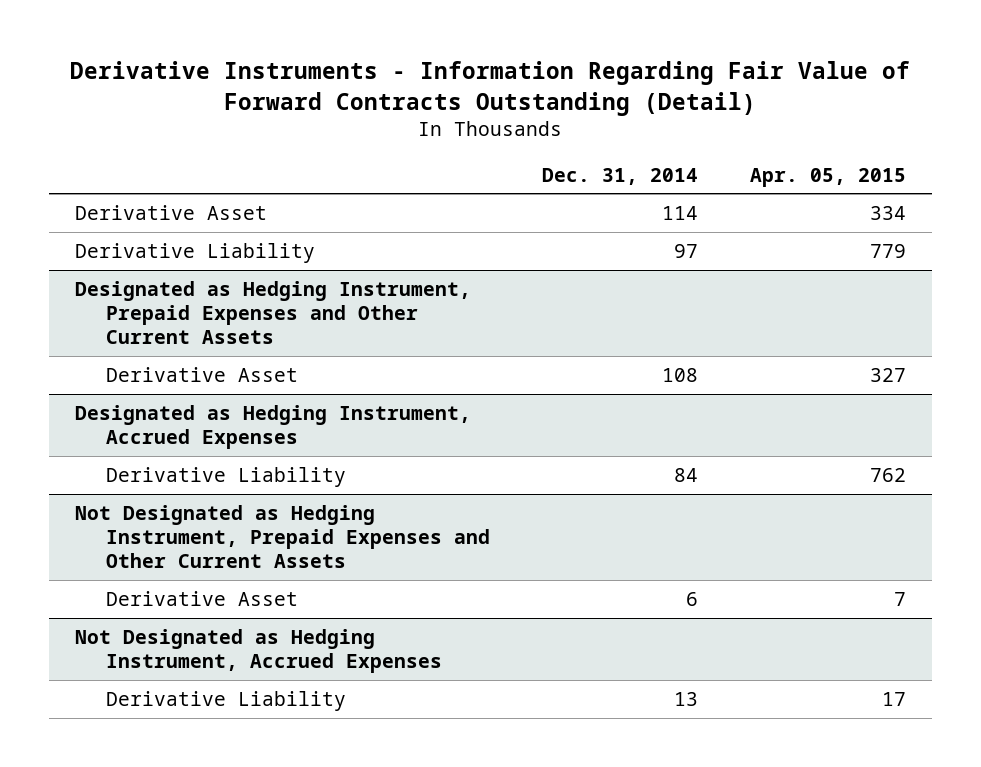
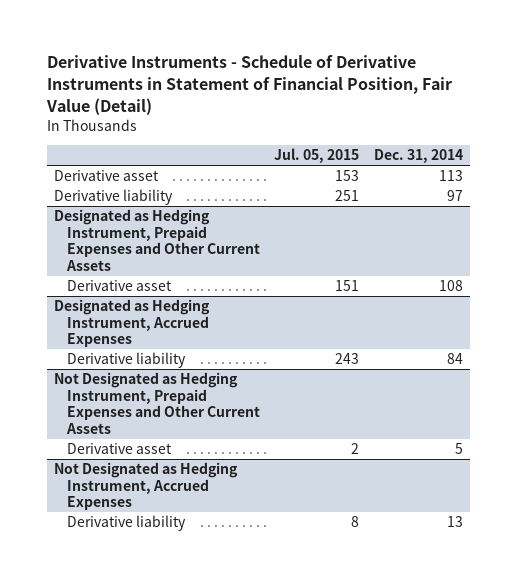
[70,61,911,116] Derivative Instruments - Information Regarding Fair Value of Forward Contracts Outstanding (Detail) -> [45,55,452,116] Derivative Instruments - Schedule of Derivative Instruments in Statement of Financial Position, Fair Value (Detail)
[749,167,906,187] Apr. 05, 2015 -> none
none -> [274,148,360,164] Jul. 05, 2015
[75,204,268,220] Derivative Asset -> [53,170,159,182] Derivative asset
[661,205,698,220] 114 -> [438,170,463,182] 113
[75,242,316,263] Derivative Liability -> [53,189,173,206] Derivative liability
[105,366,298,382] Derivative Asset -> [66,280,172,292] Derivative asset
[105,466,346,487] Derivative Liability -> [66,352,186,369] Derivative liability
[105,590,298,606] Derivative Asset -> [66,443,172,455] Derivative asset
[685,591,698,606] 6 -> [454,443,463,455] 5
[105,690,346,711] Derivative Liability -> [66,515,186,532] Derivative liability

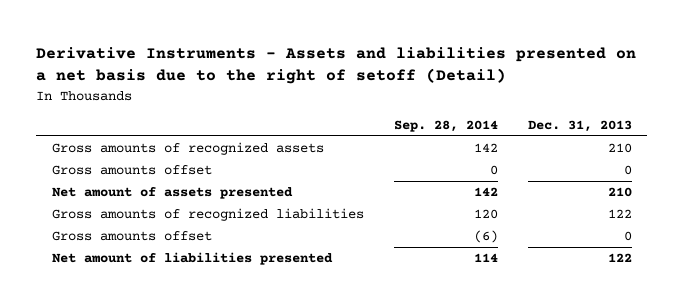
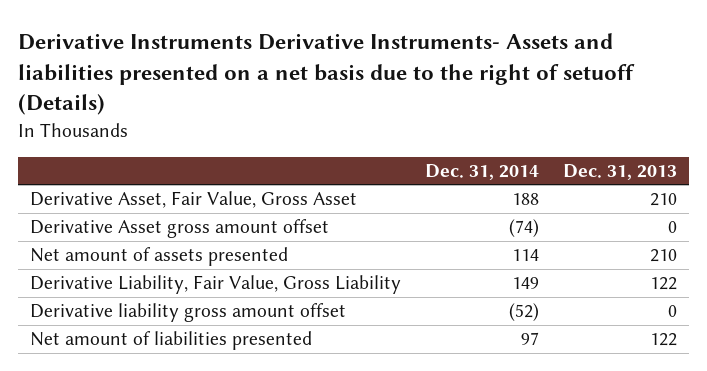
[36,47,637,85] Derivative Instruments - Assets and liabilities presented on a net basis due to the right of setoff (Detail) -> [18,32,636,116] Derivative Instruments Derivative Instruments- Assets and liabilities presented on a net basis due to the right of setuoff (Details)
[393,119,498,132] Sep. 28, 2014 -> none
none -> [425,163,540,180] Dec. 31, 2014
[51,142,324,156] Gross amounts of recognized assets -> [30,191,358,209] Derivative Asset, Fair Value, Gross Asset
[51,165,212,176] Gross amounts offset -> [30,219,330,239] Derivative Asset gross amount offset
[51,208,364,222] Gross amounts of recognized liabilities -> [30,275,402,295] Derivative Liability, Fair Value, Gross Liability
[51,231,212,242] Gross amounts offset -> [30,303,347,323] Derivative liability gross amount offset

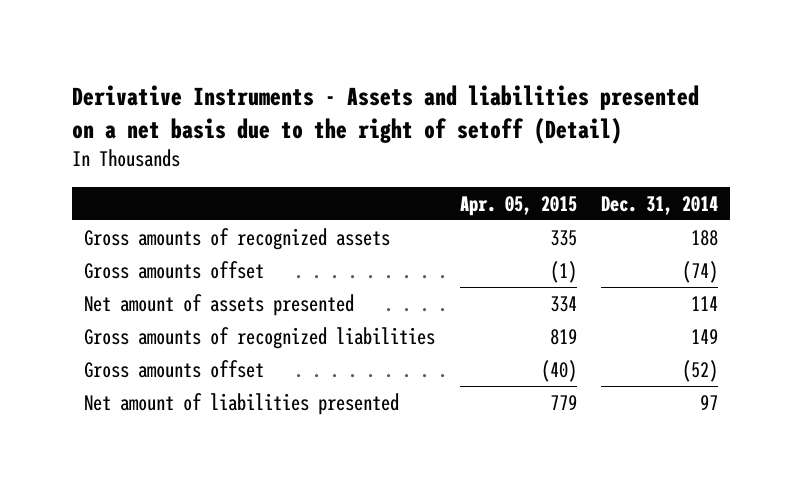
[18,32,636,116] Derivative Instruments Derivative Instruments- Assets and liabilities presented on a net basis due to the right of setuoff (Details) -> [72,84,700,144] Derivative Instruments - Assets and liabilities presented on a net basis due to the right of setoff (Detail)
[563,163,678,180] Dec. 31, 2013 -> none
none -> [459,195,577,216] Apr. 05, 2015
[30,191,358,209] Derivative Asset, Fair Value, Gross Asset -> [84,227,391,250] Gross amounts of recognized assets
[30,219,330,239] Derivative Asset gross amount offset -> [84,260,265,279] Gross amounts offset
[30,275,402,295] Derivative Liability, Fair Value, Gross Liability -> [84,326,436,349] Gross amounts of recognized liabilities
[30,303,347,323] Derivative liability gross amount offset -> [84,359,265,378] Gross amounts offset

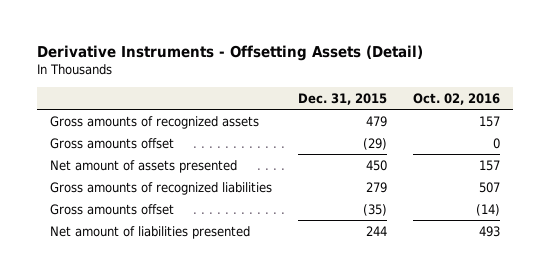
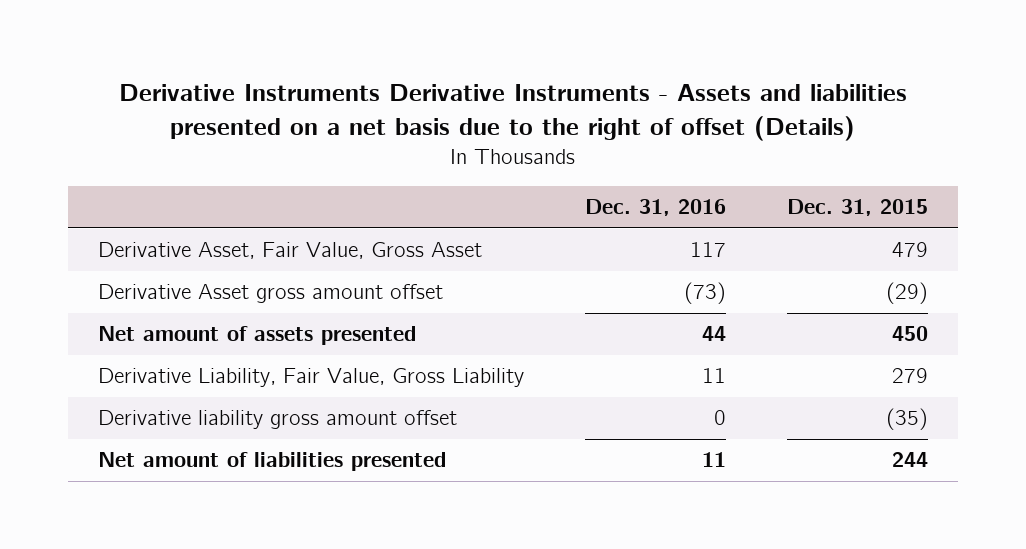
[37,45,424,62] Derivative Instruments - Offsetting Assets (Detail) -> [119,84,908,141] Derivative Instruments Derivative Instruments - Assets and liabilities presented on a net basis due to the right of offset (Details)
[412,93,500,106] Oct. 02, 2016 -> none
none -> [585,199,727,217] Dec. 31, 2016
[50,115,260,129] Gross amounts of recognized assets -> [98,242,483,260] Derivative Asset, Fair Value, Gross Asset
[50,137,175,149] Gross amounts offset -> [98,284,444,304] Derivative Asset gross amount offset
[50,181,273,195] Gross amounts of recognized liabilities -> [98,368,525,388] Derivative Liability, Fair Value, Gross Liability
[50,203,175,215] Gross amounts offset -> [98,410,458,430] Derivative liability gross amount offset

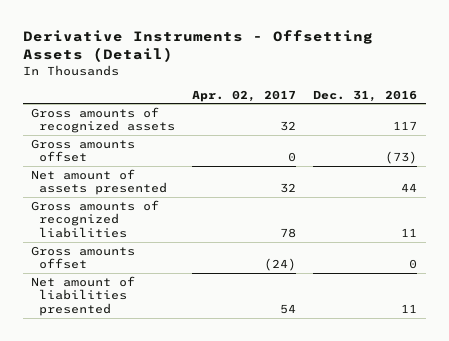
[119,84,908,141] Derivative Instruments Derivative Instruments - Assets and liabilities presented on a net basis due to the right of offset (Details) -> [22,29,373,62] Derivative Instruments - Offsetting Assets (Detail)
[786,199,928,217] Dec. 31, 2015 -> none
none -> [192,89,297,102] Apr. 02, 2017
[98,242,483,260] Derivative Asset, Fair Value, Gross Asset -> [31,106,176,134] Gross amounts of recognized assets
[98,284,444,304] Derivative Asset gross amount offset -> [31,138,136,163] Gross amounts offset
[98,368,525,388] Derivative Liability, Fair Value, Gross Liability -> [31,199,160,239] Gross amounts of recognized liabilities
[98,410,458,430] Derivative liability gross amount offset -> [31,245,136,270] Gross amounts offset

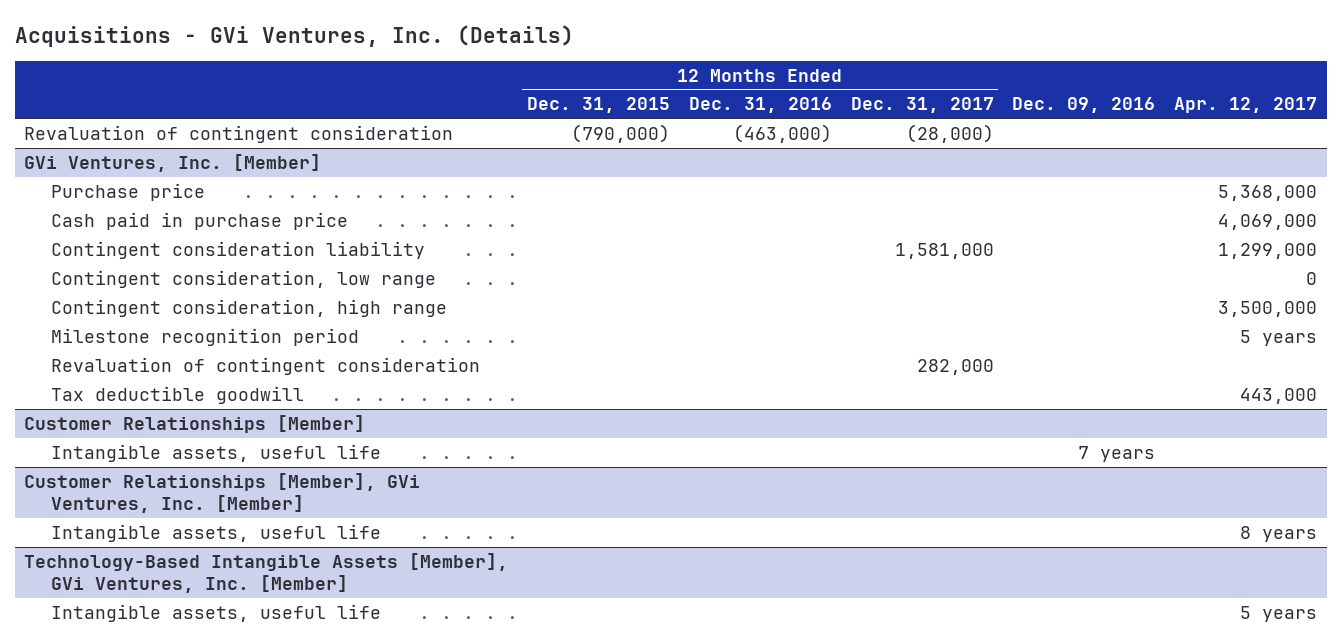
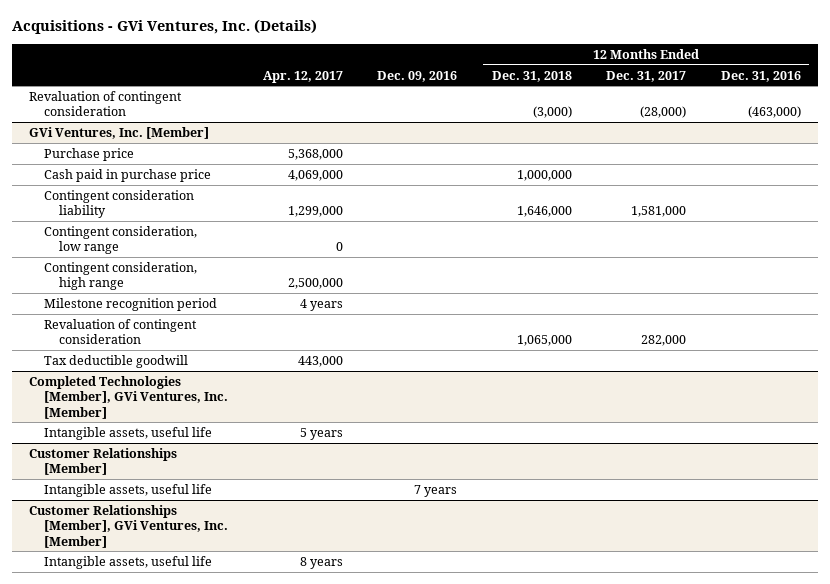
[526,97,670,114] Dec. 31, 2015 -> none
none -> [491,70,572,82] Dec. 31, 2018
[1218,300,1318,317] 3,500,000 -> [287,278,343,290] 2,500,000
[1240,329,1318,346] 5 years -> [299,298,343,311] 4 years
none -> [29,375,229,419] Completed Technologies [Member], GVi Ventures, Inc. [Member]
none -> [44,426,213,440] Intangible assets, useful life
[24,552,509,594] Technology-Based Intangible Assets [Member], GVi Ventures, Inc. [Member] -> none
[50,603,381,622] Intangible assets, useful life -> none

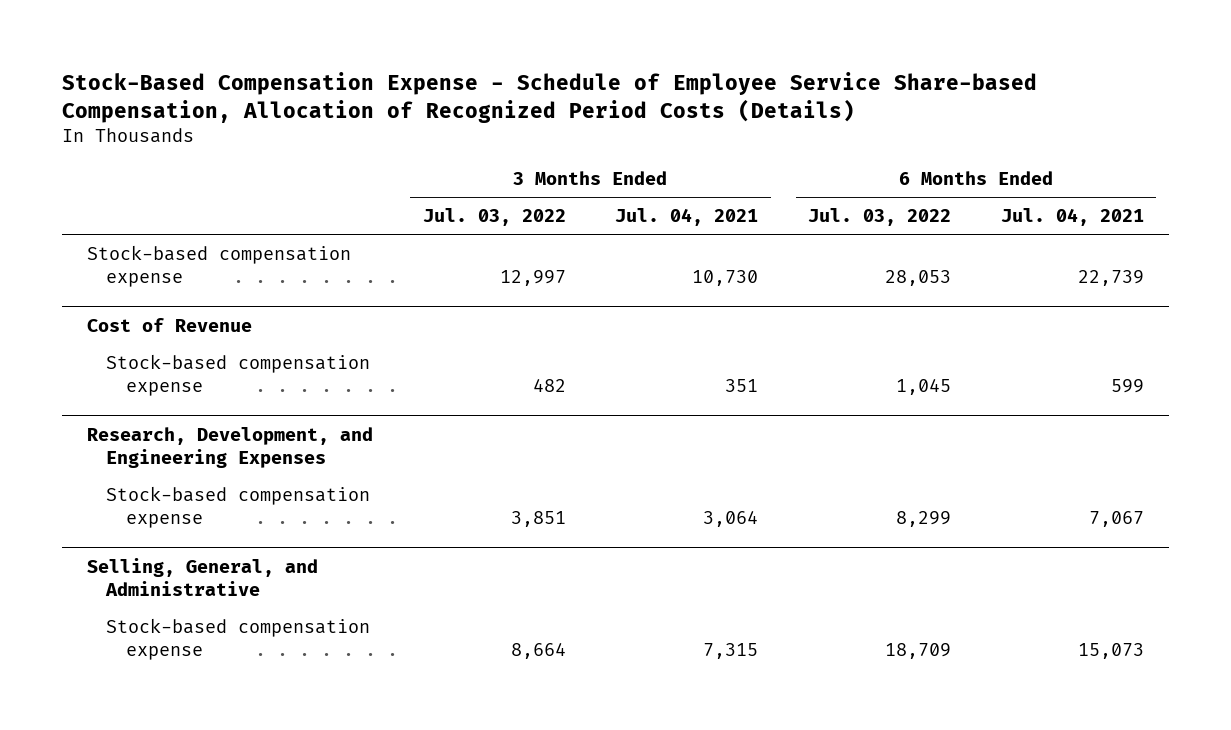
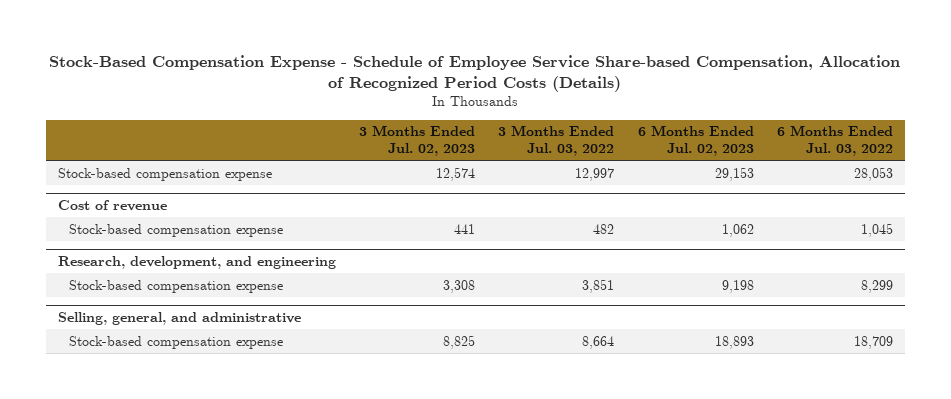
[615,208,759,227] Jul. 04, 2021 -> none
[1000,208,1144,227] Jul. 04, 2021 -> none
none -> [359,125,476,157] 3 Months Ended Jul. 02, 2023
none -> [637,125,754,157] 6 Months Ended Jul. 02, 2023
[86,317,252,332] Cost of Revenue -> [57,199,167,211] Cost of revenue
[86,426,373,468] Research, Development, and Engineering Expenses -> [57,255,336,269] Research, development, and engineering
[86,557,318,596] Selling, General, and Administrative -> [57,311,301,325] Selling, general, and administrative

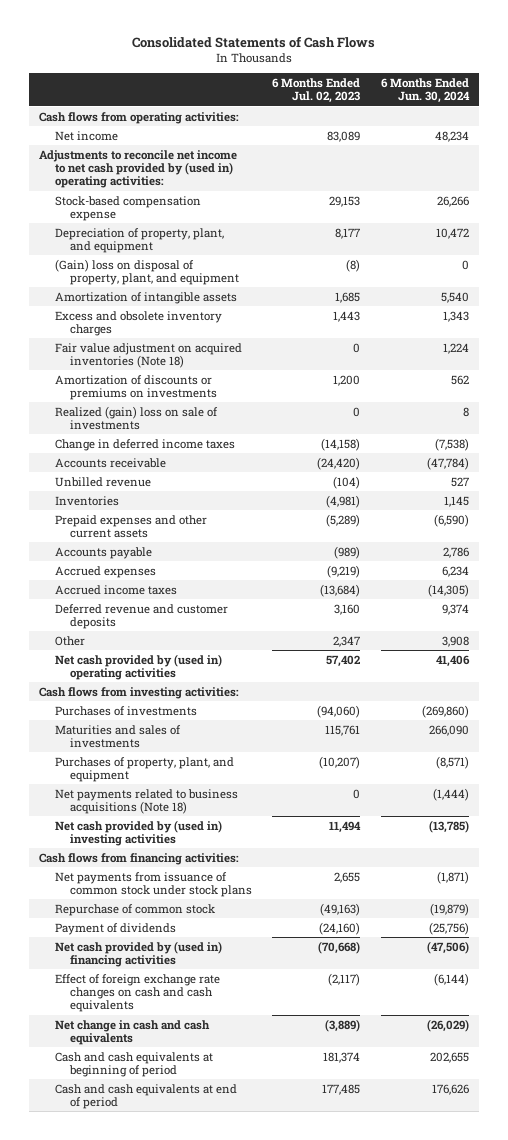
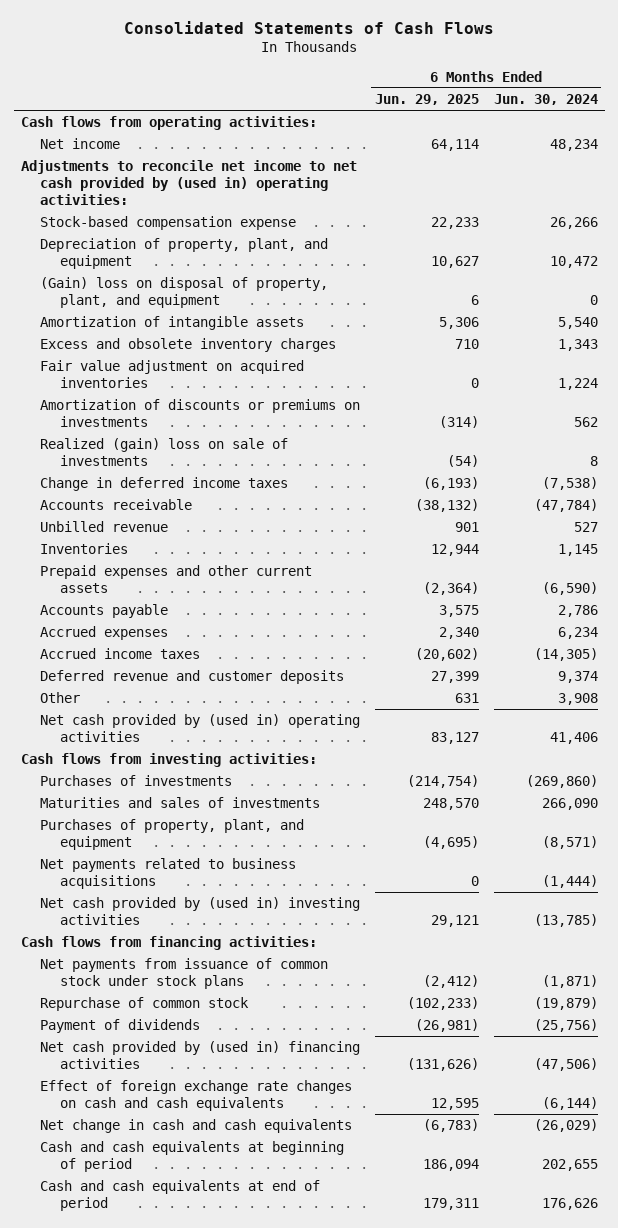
[272,78,361,104] 6 Months Ended Jul. 02, 2023 -> none
none -> [374,94,479,106] Jun. 29, 2025
[54,342,242,368] Fair value adjustment on acquired inventories (Note 18) -> [40,360,305,389] Fair value adjustment on acquired inventories
[54,788,238,814] Net payments related to business acquisitions (Note 18) -> [40,858,297,890] Net payments related to business acquisitions

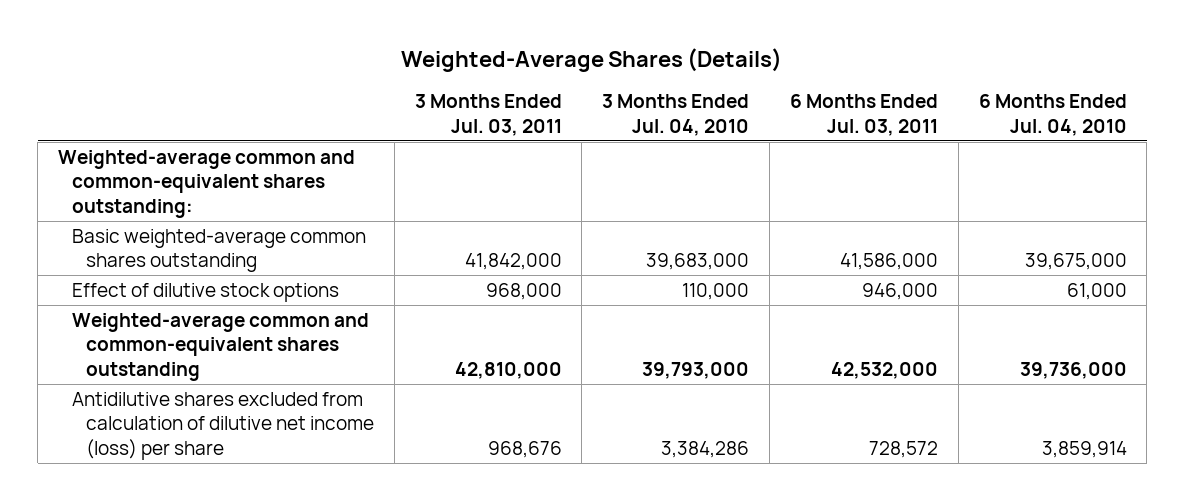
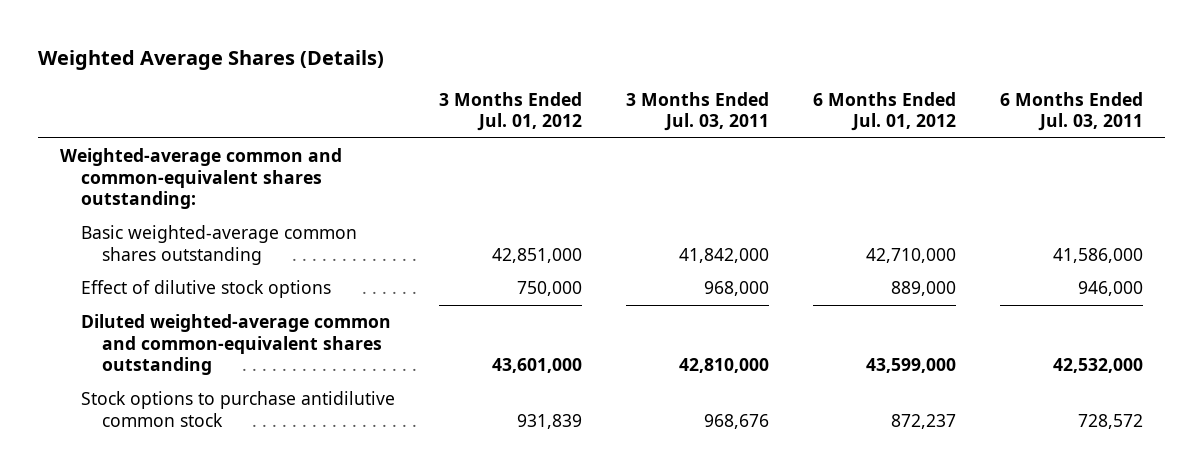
[401,48,783,73] Weighted-Average Shares (Details) -> [37,49,384,70] Weighted Average Shares (Details)
[602,94,750,136] 3 Months Ended Jul. 04, 2010 -> none
[978,94,1127,136] 6 Months Ended Jul. 04, 2010 -> none
none -> [438,91,582,132] 3 Months Ended Jul. 01, 2012
none -> [812,91,956,132] 6 Months Ended Jul. 01, 2012
[71,312,369,381] Weighted-average common and common-equivalent shares outstanding -> [80,314,391,376] Diluted weighted-average common and common-equivalent shares outstanding
[71,391,374,460] Antidilutive shares excluded from calculation of dilutive net income (loss) per share -> [80,391,395,427] Stock options to purchase antidilutive common stock

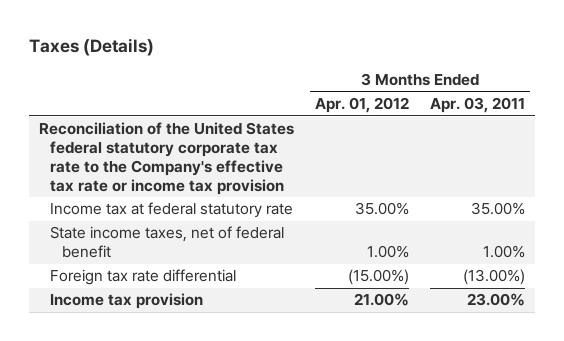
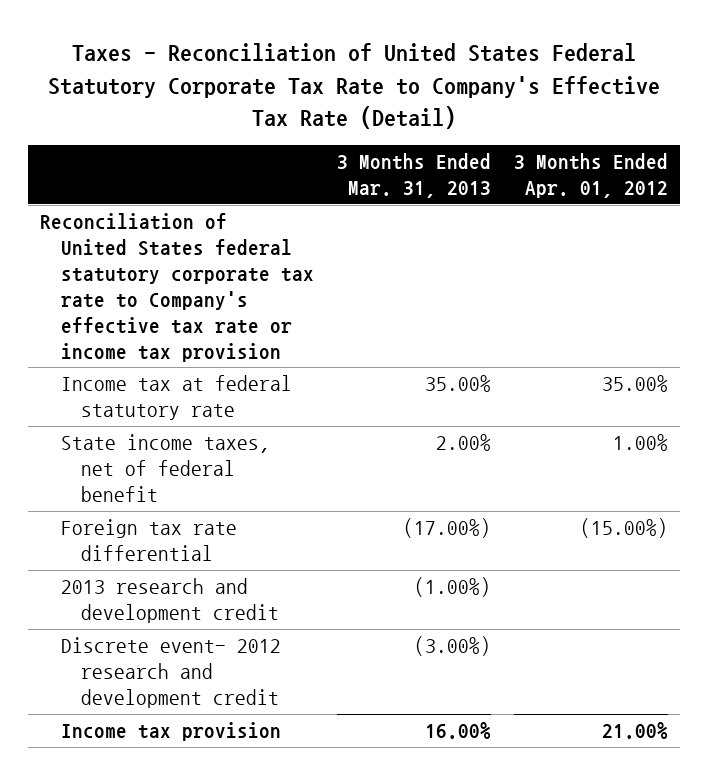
[28,38,154,57] Taxes (Details) -> [48,43,661,129] Taxes - Reconciliation of United States Federal Statutory Corporate Tax Rate to Company's Effective Tax Rate (Detail)
[429,97,525,114] Apr. 03, 2011 -> none
none -> [336,153,491,199] 3 Months Ended Mar. 31, 2013
[39,122,295,195] Reconciliation of the United States federal statutory corporate tax rate to the Company's effective tax rate or income tax provision -> [40,212,314,362] Reconciliation of United States federal statutory corporate tax rate to Company's effective tax rate or income tax provision
none -> [60,577,279,623] 2013 research and development credit
none -> [60,636,281,708] Discrete event- 2012 research and development credit

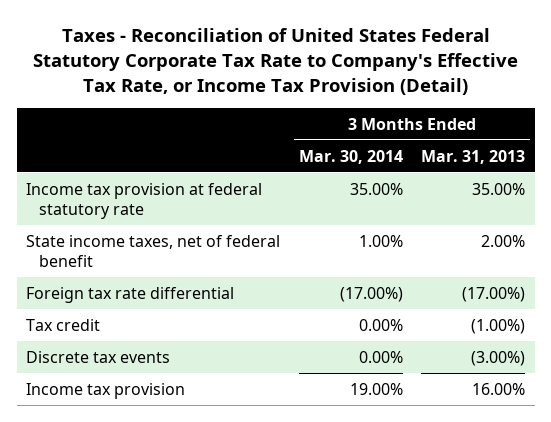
[48,43,661,129] Taxes - Reconciliation of United States Federal Statutory Corporate Tax Rate to Company's Effective Tax Rate (Detail) -> [32,27,518,95] Taxes - Reconciliation of United States Federal Statutory Corporate Tax Rate to Company's Effective Tax Rate, or Income Tax Provision (Detail)
[514,153,669,199] 3 Months Ended Apr. 01, 2012 -> none
none -> [298,149,403,164] Mar. 30, 2014
[40,212,314,362] Reconciliation of United States federal statutory corporate tax rate to Company's effective tax rate or income tax provision -> none
[60,374,292,420] Income tax at federal statutory rate -> [25,182,262,220] Income tax provision at federal statutory rate
[60,577,279,623] 2013 research and development credit -> none
none -> [25,318,100,331] Tax credit
[60,636,281,708] Discrete event- 2012 research and development credit -> [25,350,170,363] Discrete tax events

